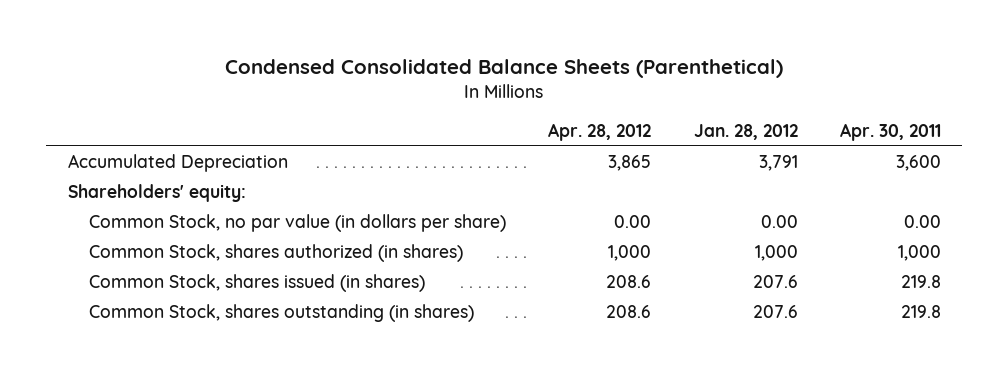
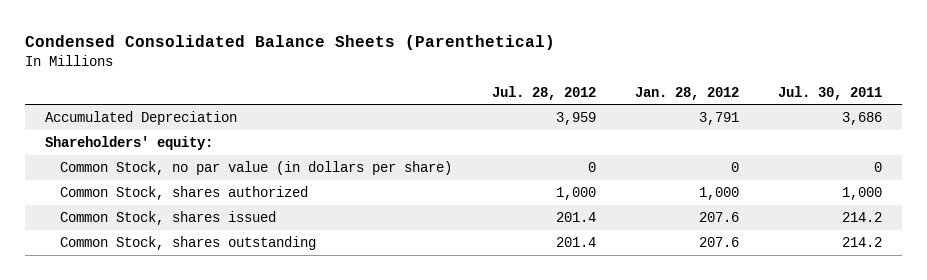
[548,123,652,142] Apr. 28, 2012 -> none
[839,123,941,142] Apr. 30, 2011 -> none
none -> [491,85,596,100] Jul. 28, 2012
none -> [778,85,883,100] Jul. 30, 2011
[760,215,798,229] 0.00 -> [730,161,739,172] 0
[89,244,464,263] Common Stock, shares authorized (in shares) -> [60,185,309,200] Common Stock, shares authorized
[89,274,426,293] Common Stock, shares issued (in shares) -> [60,210,277,225] Common Stock, shares issued
[89,304,475,323] Common Stock, shares outstanding (in shares) -> [60,235,317,250] Common Stock, shares outstanding

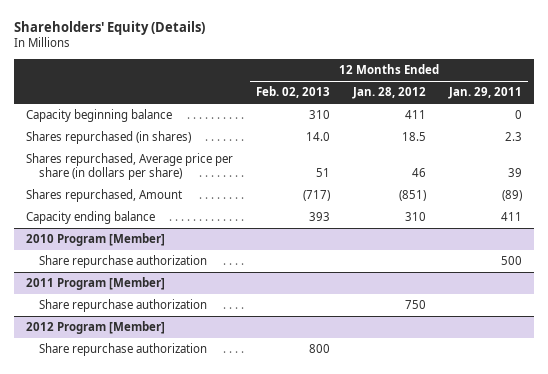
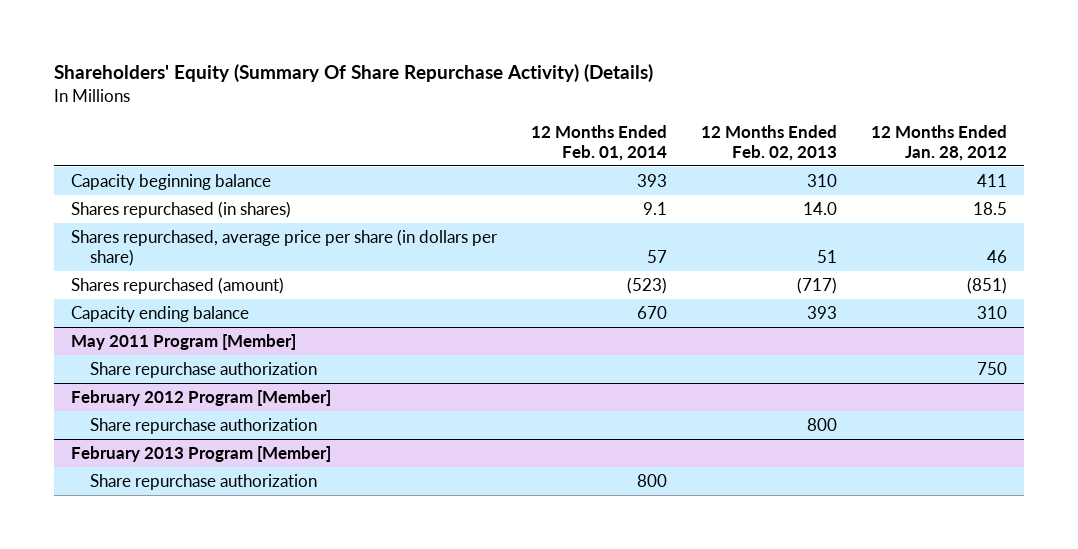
[14,20,206,35] Shareholders' Equity (Details) -> [54,64,654,83] Shareholders' Equity (Summary Of Share Repurchase Activity) (Details)
[448,87,523,100] Jan. 29, 2011 -> none
none -> [531,124,668,161] 12 Months Ended Feb. 01, 2014
[25,153,233,180] Shares repurchased, Average price per share (in dollars per share) -> [71,228,499,266] Shares repurchased, average price per share (in dollars per share)
[25,189,182,203] Shares repurchased, Amount -> [71,276,285,294] Shares repurchased (amount)
[25,233,165,247] 2010 Program [Member] -> none
[38,255,207,269] Share repurchase authorization -> none
[25,277,165,291] 2011 Program [Member] -> [71,333,297,350] May 2011 Program [Member]
[25,321,165,335] 2012 Program [Member] -> [71,389,332,406] February 2012 Program [Member]
none -> [71,445,332,462] February 2013 Program [Member]
none -> [89,473,317,490] Share repurchase authorization

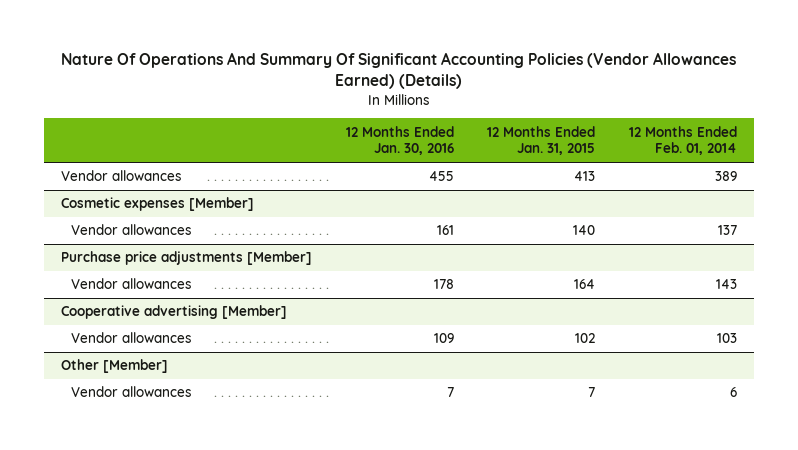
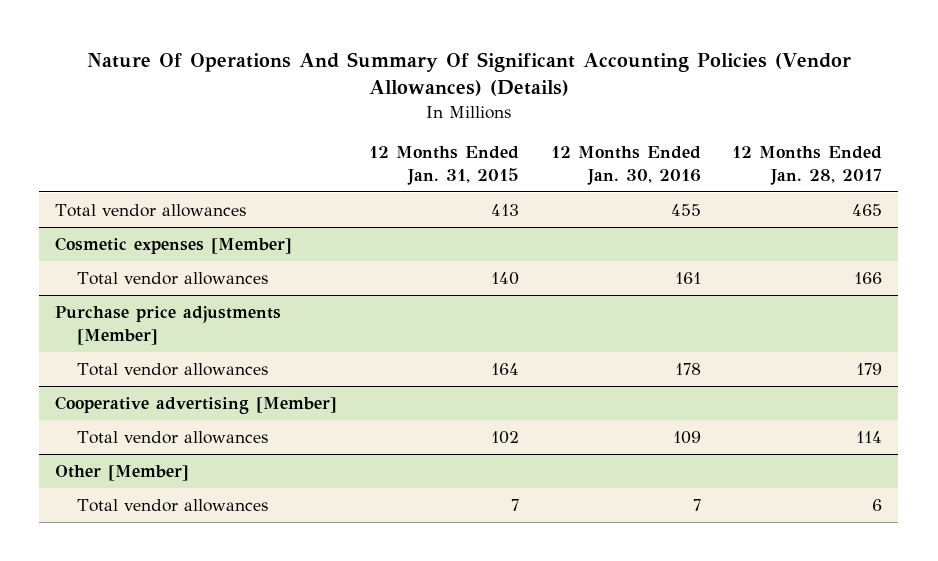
[60,52,736,90] Nature Of Operations And Summary Of Significant Accounting Policies (Vendor Allowances Earned) (Details) -> [86,51,851,96] Nature Of Operations And Summary Of Significant Accounting Policies (Vendor Allowances) (Details)
[629,125,738,156] 12 Months Ended Feb. 01, 2014 -> none
none -> [732,146,883,185] 12 Months Ended Jan. 28, 2017
[60,170,181,182] Vendor allowances -> [55,204,247,218] Total vendor allowances
[71,224,192,236] Vendor allowances -> [77,272,269,286] Total vendor allowances
[71,278,192,290] Vendor allowances -> [77,363,269,377] Total vendor allowances
[71,332,192,344] Vendor allowances -> [77,431,269,445] Total vendor allowances
[71,386,192,398] Vendor allowances -> [77,499,269,513] Total vendor allowances

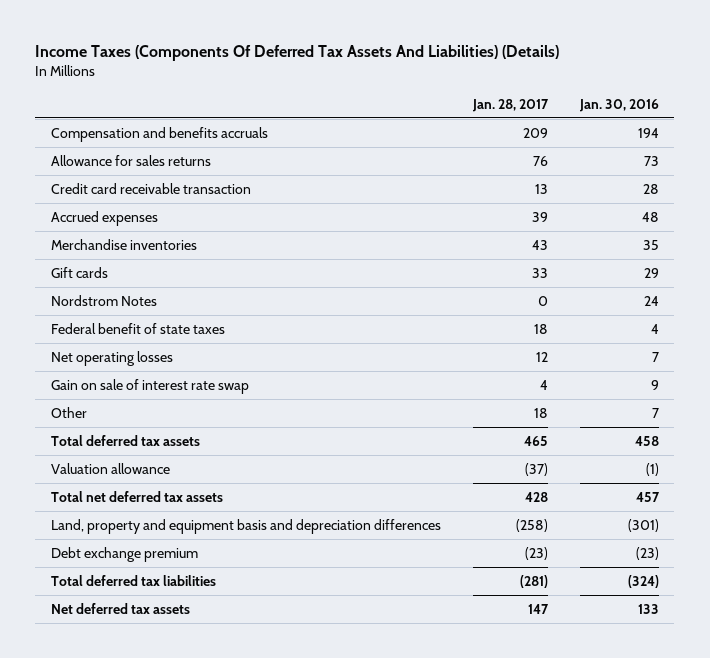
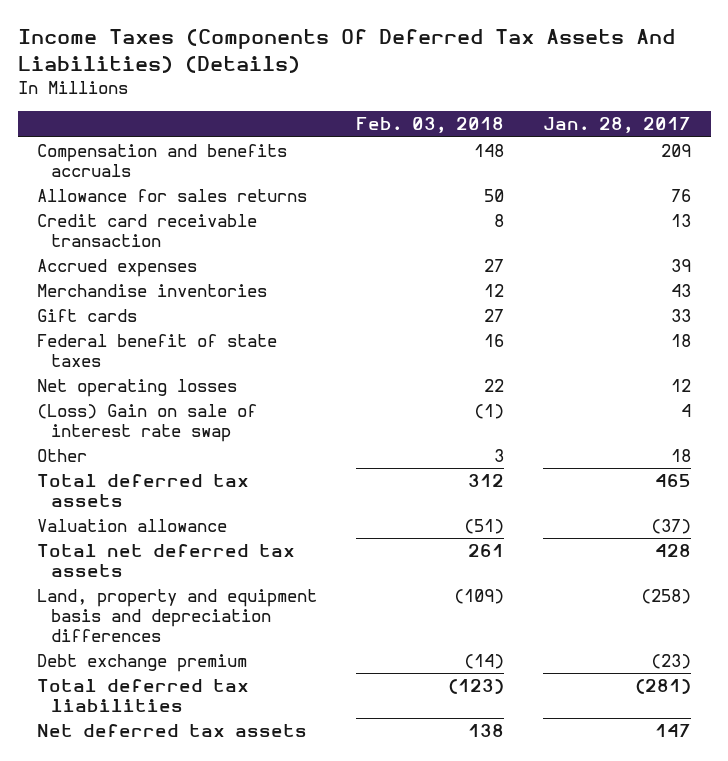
[578,99,659,113] Jan. 30, 2016 -> none
none -> [356,117,505,134] Feb. 03, 2018
[51,294,158,306] Nordstrom Notes -> none
[51,378,250,394] Gain on sale of interest rate swap -> [37,404,258,443] (Loss) Gain on sale of interest rate swap

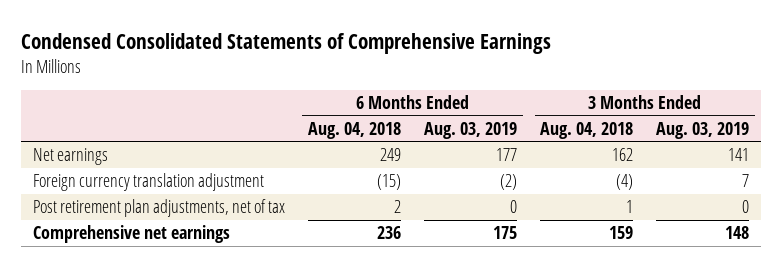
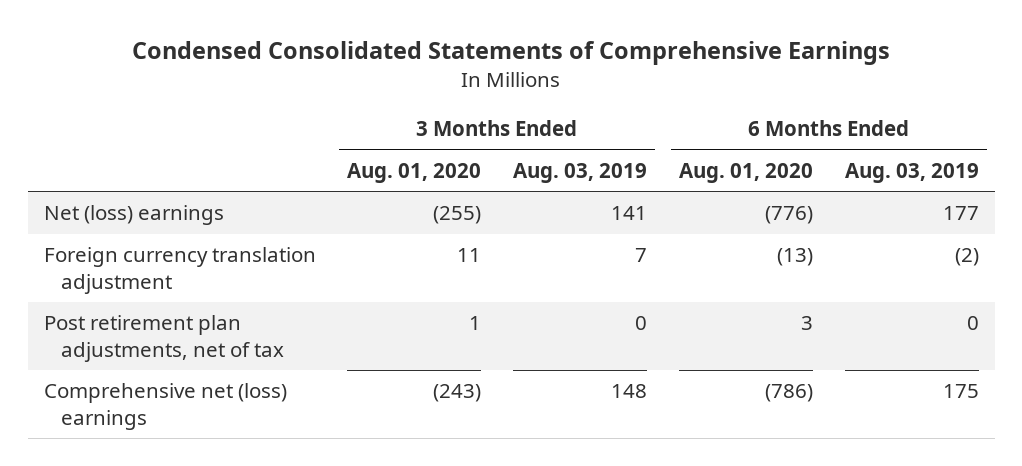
[308,121,402,139] Aug. 04, 2018 -> none
[540,121,634,139] Aug. 04, 2018 -> none
none -> [347,162,482,183] Aug. 01, 2020
none -> [679,162,814,183] Aug. 01, 2020
[33,148,109,166] Net earnings -> [43,205,224,226] Net (loss) earnings
[33,225,231,244] Comprehensive net earnings -> [43,383,287,430] Comprehensive net (loss) earnings

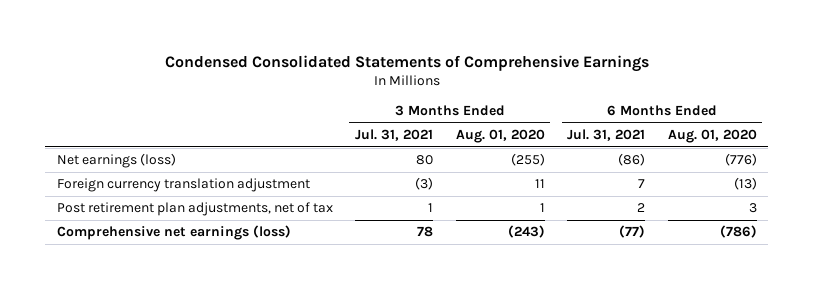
[513,162,648,183] Aug. 03, 2019 -> none
[844,162,979,183] Aug. 03, 2019 -> none
none -> [355,129,434,142] Jul. 31, 2021
none -> [567,129,646,142] Jul. 31, 2021
[43,205,224,226] Net (loss) earnings -> [56,153,176,169] Net earnings (loss)
[43,383,287,430] Comprehensive net (loss) earnings -> [56,225,291,241] Comprehensive net earnings (loss)

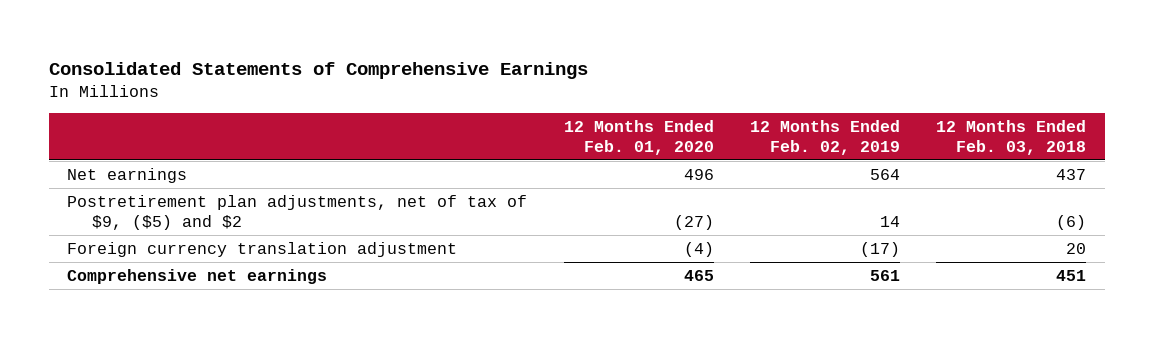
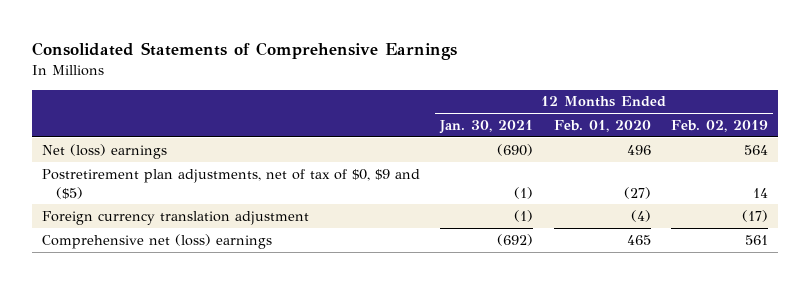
[936,119,1087,156] 12 Months Ended Feb. 03, 2018 -> none
none -> [439,120,534,135] Jan. 30, 2021
[67,167,188,183] Net earnings -> [42,143,168,159] Net (loss) earnings
[67,194,528,230] Postretirement plan adjustments, net of tax of $9, ($5) and $2 -> [42,168,421,199] Postretirement plan adjustments, net of tax of $0, $9 and ($5)
[67,268,328,284] Comprehensive net earnings -> [42,233,273,249] Comprehensive net (loss) earnings

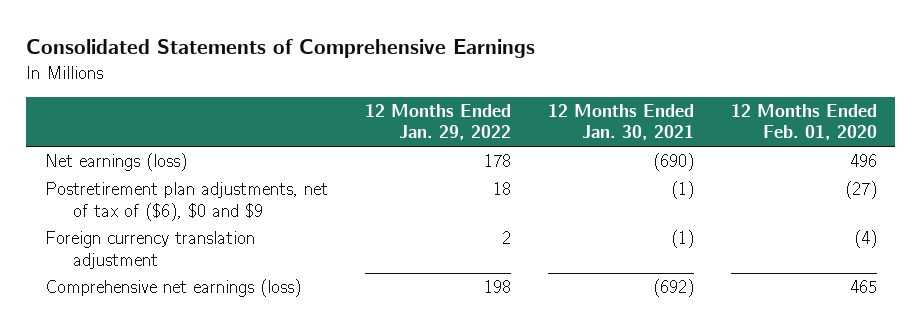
[670,120,768,133] Feb. 02, 2019 -> none
none -> [364,103,511,141] 12 Months Ended Jan. 29, 2022
[42,143,168,159] Net (loss) earnings -> [44,153,187,172] Net earnings (loss)
[42,168,421,199] Postretirement plan adjustments, net of tax of $0, $9 and ($5) -> [44,182,328,221] Postretirement plan adjustments, net of tax of ($6), $0 and $9
[42,233,273,249] Comprehensive net (loss) earnings -> [44,279,301,298] Comprehensive net earnings (loss)

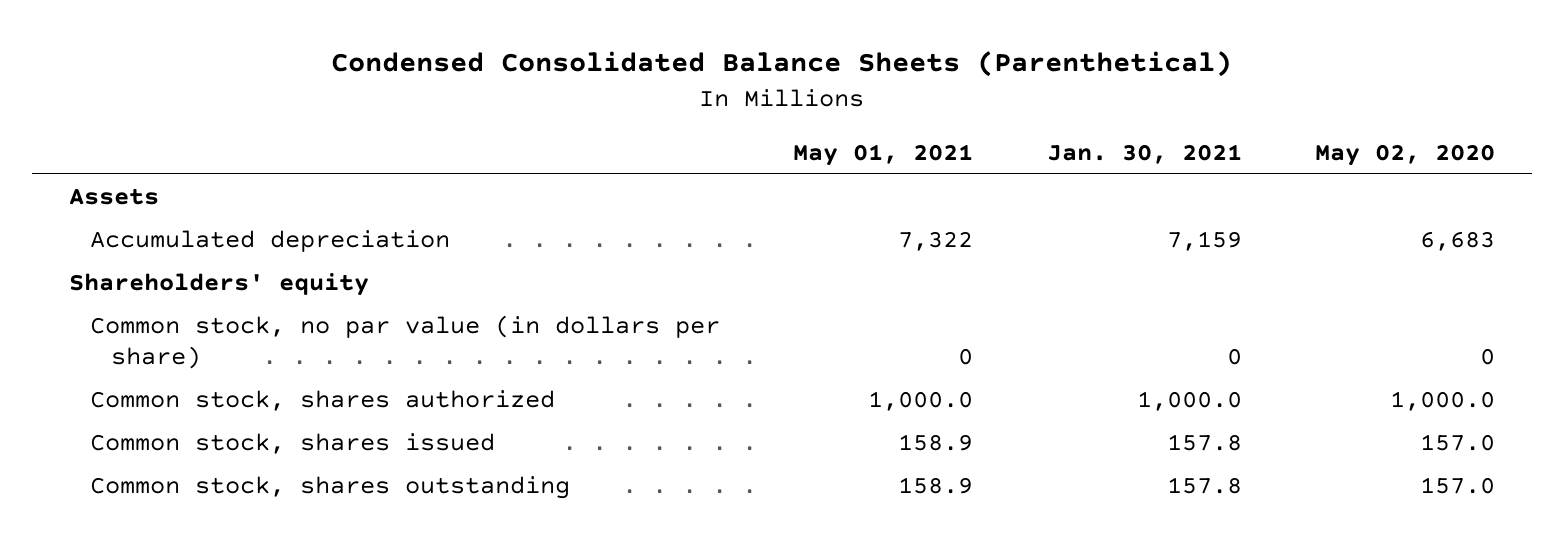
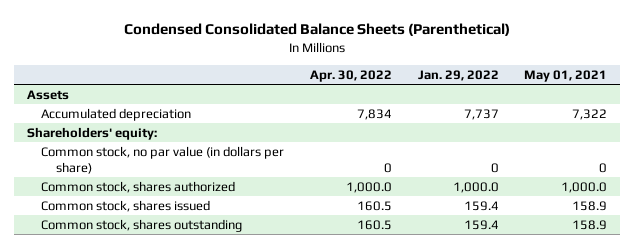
[1046,143,1242,164] Jan. 30, 2021 -> none
[1315,143,1496,166] May 02, 2020 -> none
none -> [309,69,392,82] Apr. 30, 2022
none -> [417,69,499,81] Jan. 29, 2022
[68,272,369,296] Shareholders' equity -> [26,126,157,140] Shareholders' equity:

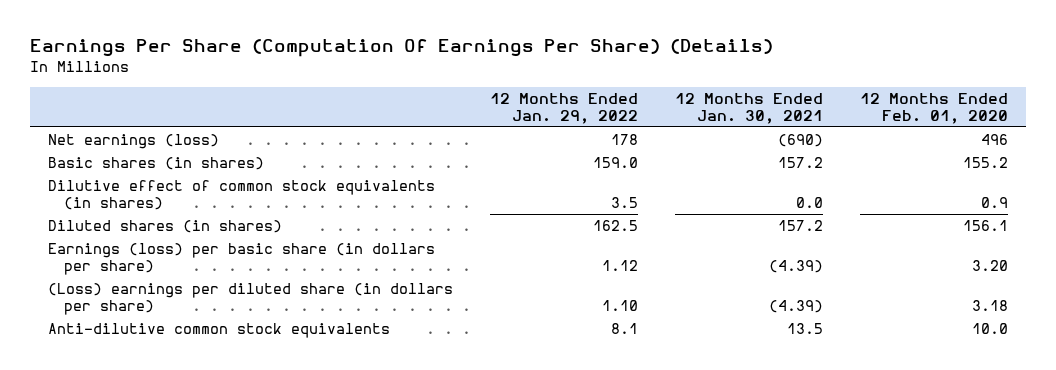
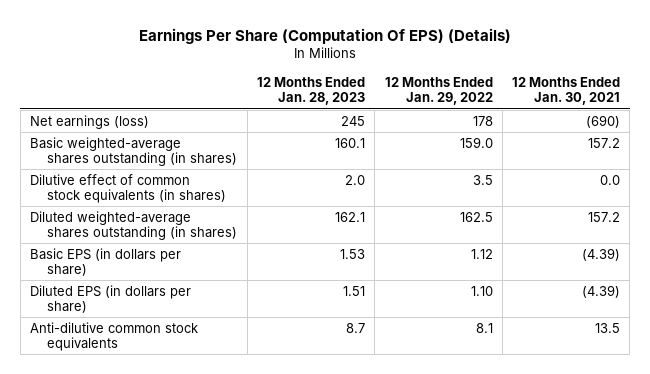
[29,39,773,58] Earnings Per Share (Computation Of Earnings Per Share) (Details) -> [139,27,512,44] Earnings Per Share (Computation Of EPS) (Details)
[859,92,1008,124] 12 Months Ended Feb. 01, 2020 -> none
none -> [256,77,365,106] 12 Months Ended Jan. 28, 2023
[48,157,265,171] Basic shares (in shares) -> [30,136,238,166] Basic weighted-average shares outstanding (in shares)
[48,220,283,234] Diluted shares (in shares) -> [30,210,238,240] Diluted weighted-average shares outstanding (in shares)
[48,243,436,276] Earnings (loss) per basic share (in dollars per share) -> [30,247,182,276] Basic EPS (in dollars per share)
[48,283,454,316] (Loss) earnings per diluted share (in dollars per share) -> [30,284,192,313] Diluted EPS (in dollars per share)

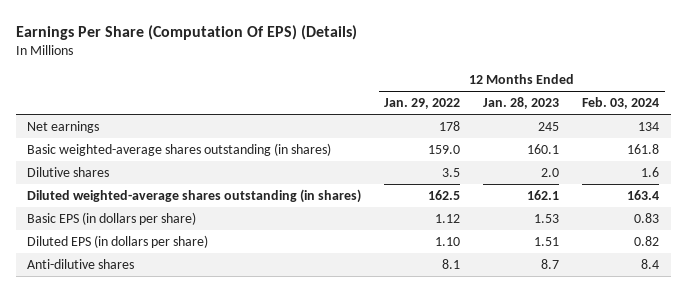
[512,77,621,106] 12 Months Ended Jan. 30, 2021 -> none
none -> [582,97,660,110] Feb. 03, 2024
[30,114,150,129] Net earnings (loss) -> [27,120,100,133] Net earnings
[30,173,227,203] Dilutive effect of common stock equivalents (in shares) -> [27,166,110,177] Dilutive shares
[30,321,199,351] Anti-dilutive common stock equivalents -> [27,258,135,269] Anti-dilutive shares

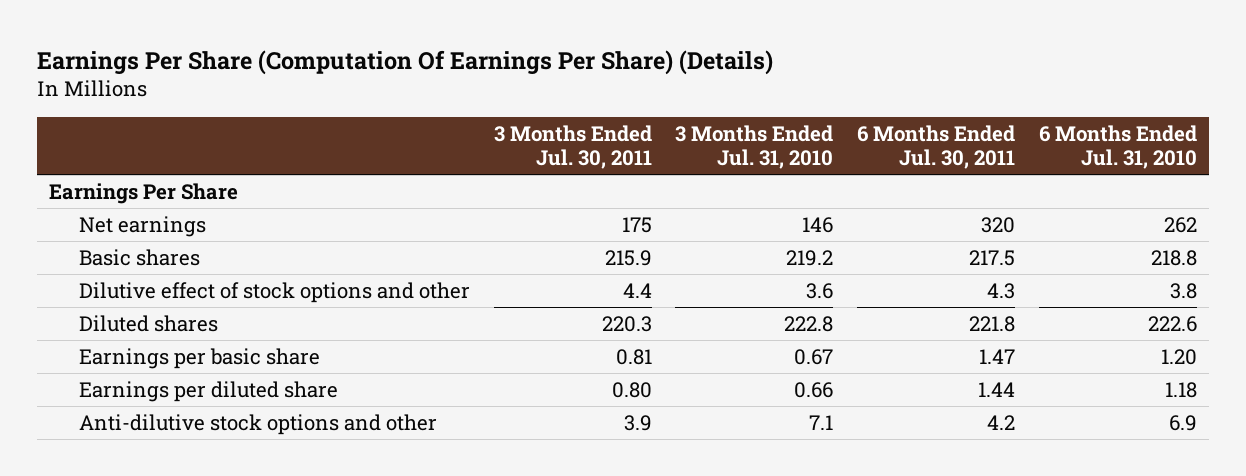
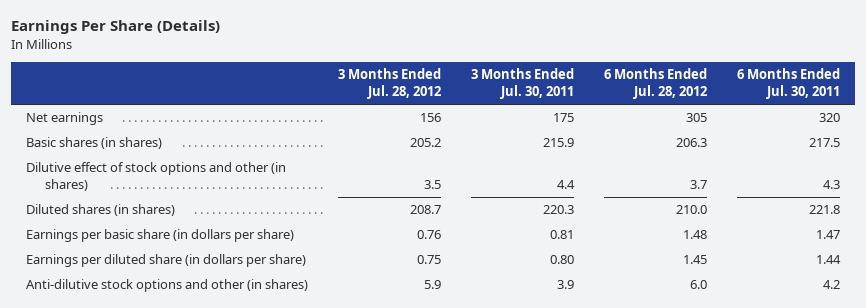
[36,49,773,75] Earnings Per Share (Computation Of Earnings Per Share) (Details) -> [10,20,220,35] Earnings Per Share (Details)
[675,124,834,170] 3 Months Ended Jul. 31, 2010 -> none
[1038,124,1197,170] 6 Months Ended Jul. 31, 2010 -> none
none -> [337,68,441,100] 3 Months Ended Jul. 28, 2012
none -> [603,68,707,100] 6 Months Ended Jul. 28, 2012
[48,182,238,204] Earnings Per Share -> none
[78,248,200,266] Basic shares -> [25,137,162,150] Basic shares (in shares)
[78,281,470,303] Dilutive effect of stock options and other -> [25,162,286,192] Dilutive effect of stock options and other (in shares)
[78,314,218,332] Diluted shares -> [25,204,175,217] Diluted shares (in shares)
[78,347,320,369] Earnings per basic share -> [25,229,294,243] Earnings per basic share (in dollars per share)
[78,380,338,402] Earnings per diluted share -> [25,254,306,268] Earnings per diluted share (in dollars per share)
[78,413,437,435] Anti-dilutive stock options and other -> [25,279,308,293] Anti-dilutive stock options and other (in shares)

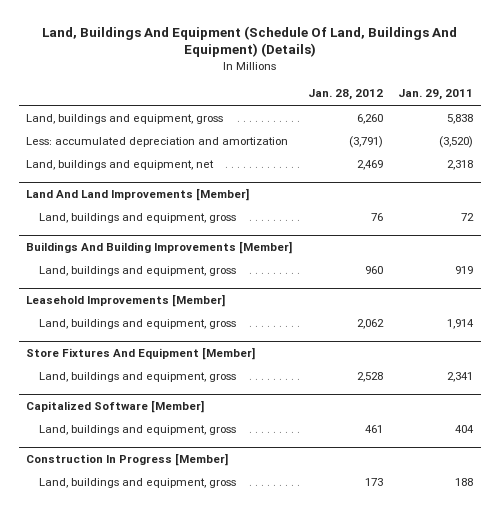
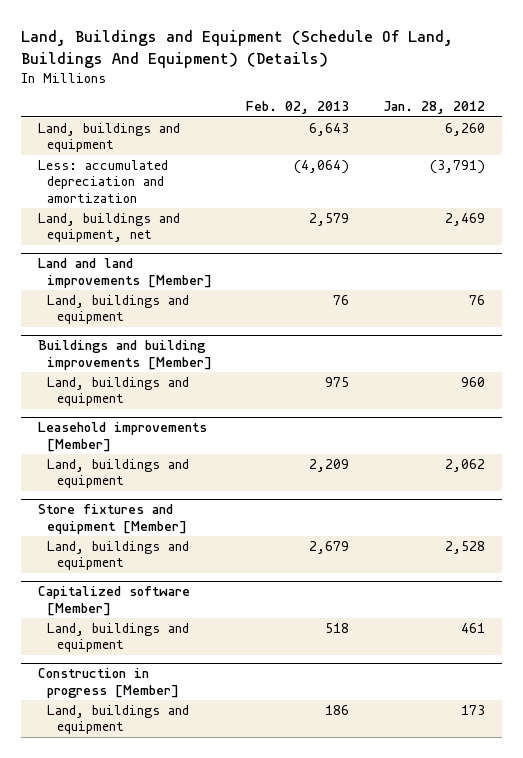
[41,25,457,58] Land, Buildings And Equipment (Schedule Of Land, Buildings And Equipment) (Details) -> [20,30,453,68] Land, Buildings and Equipment (Schedule Of Land, Buildings And Equipment) (Details)
[397,89,473,101] Jan. 29, 2011 -> none
none -> [246,101,350,115] Feb. 02, 2013
[26,113,224,124] Land, buildings and equipment, gross -> [37,122,180,153] Land, buildings and equipment
[26,187,250,201] Land And Land Improvements [Member] -> [37,258,213,288] Land and land improvements [Member]
[39,212,237,223] Land, buildings and equipment, gross -> [47,294,190,325] Land, buildings and equipment
[26,240,293,254] Buildings And Building Improvements [Member] -> [37,340,213,370] Buildings and building improvements [Member]
[39,265,237,276] Land, buildings and equipment, gross -> [47,376,190,407] Land, buildings and equipment
[26,293,226,307] Leasehold Improvements [Member] -> [37,422,207,452] Leasehold improvements [Member]
[39,318,237,329] Land, buildings and equipment, gross -> [47,458,190,489] Land, buildings and equipment
[26,346,256,360] Store Fixtures And Equipment [Member] -> [37,504,188,534] Store fixtures and equipment [Member]
[39,371,237,382] Land, buildings and equipment, gross -> [47,540,190,571] Land, buildings and equipment
[26,399,205,413] Capitalized Software [Member] -> [37,586,190,616] Capitalized software [Member]
[39,424,237,435] Land, buildings and equipment, gross -> [47,622,190,653] Land, buildings and equipment
[26,452,229,466] Construction In Progress [Member] -> [37,668,180,698] Construction in progress [Member]
[39,477,237,488] Land, buildings and equipment, gross -> [47,704,190,735] Land, buildings and equipment

